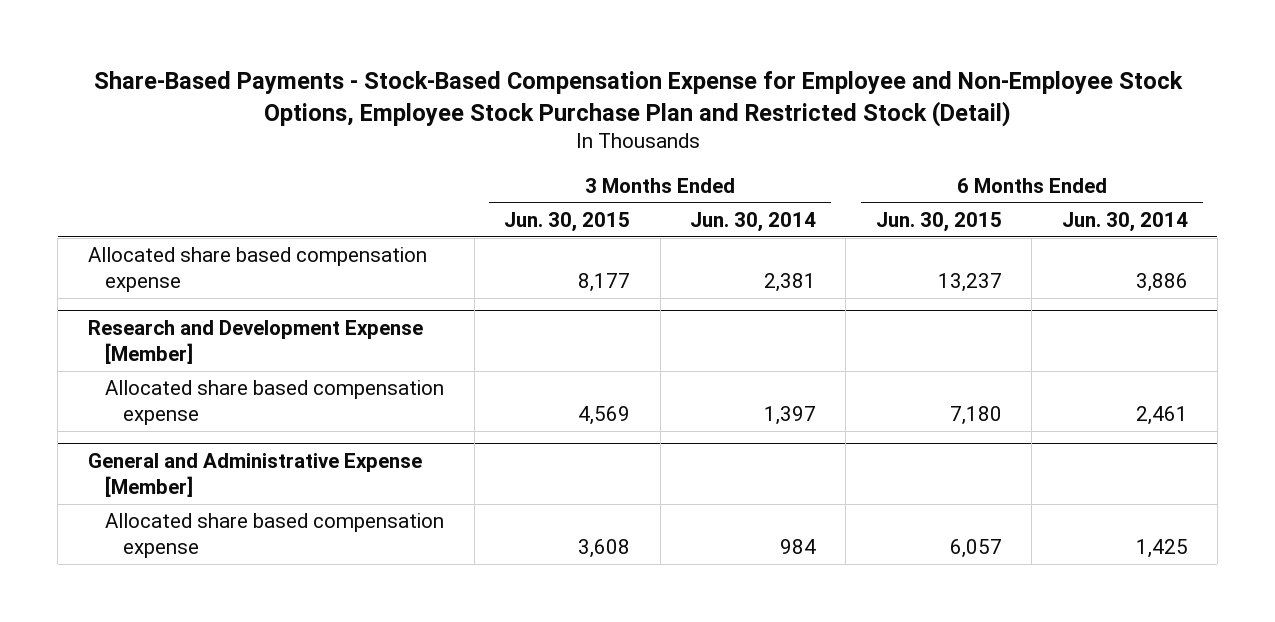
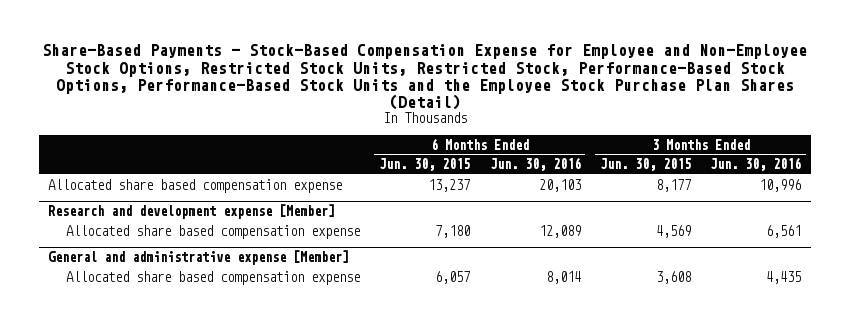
[93,71,1183,127] Share-Based Payments - Stock-Based Compensation Expense for Employee and Non-Employee Stock Options, Employee Stock Purchase Plan and Restricted Stock (Detail) -> [41,44,807,111] Share-Based Payments - Stock-Based Compensation Expense for Employee and Non-Employee Stock Options, Restricted Stock Units, Restricted Stock, Performance-Based Stock Options, Performance-Based Stock Units and the Employee Stock Purchase Plan Shares (Detail)
[689,211,816,232] Jun. 30, 2014 -> none
[1061,211,1188,232] Jun. 30, 2014 -> none
none -> [489,157,581,172] Jun. 30, 2016
none -> [710,157,802,172] Jun. 30, 2016
[87,320,423,365] Research and Development Expense [Member] -> [48,204,336,220] Research and development expense [Member]
[87,453,422,498] General and Administrative Expense [Member] -> [48,250,350,266] General and administrative expense [Member]

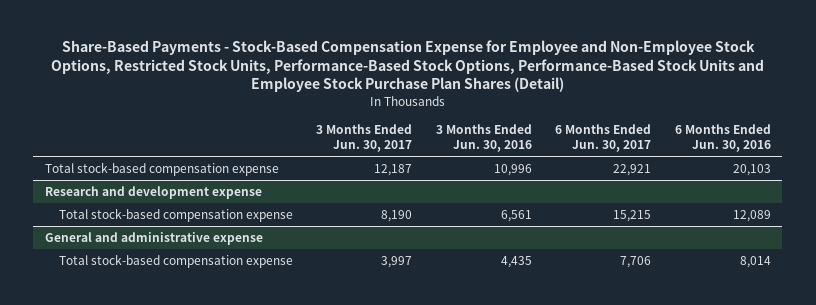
[41,44,807,111] Share-Based Payments - Stock-Based Compensation Expense for Employee and Non-Employee Stock Options, Restricted Stock Units, Restricted Stock, Performance-Based Stock Options, Performance-Based Stock Units and the Employee Stock Purchase Plan Shares (Detail) -> [50,39,764,93] Share-Based Payments - Stock-Based Compensation Expense for Employee and Non-Employee Stock Options, Restricted Stock Units, Performance-Based Stock Options, Performance-Based Stock Units and Employee Stock Purchase Plan Shares (Detail)
[379,158,471,172] Jun. 30, 2015 -> none
[600,158,692,172] Jun. 30, 2015 -> none
none -> [316,123,413,153] 3 Months Ended Jun. 30, 2017
none -> [555,123,652,153] 6 Months Ended Jun. 30, 2017
[48,179,343,194] Allocated share based compensation expense -> [44,161,279,176] Total stock-based compensation expense
[48,204,336,220] Research and development expense [Member] -> [44,185,262,199] Research and development expense
[65,225,360,240] Allocated share based compensation expense -> [58,207,293,222] Total stock-based compensation expense
[48,250,350,266] General and administrative expense [Member] -> [44,231,263,245] General and administrative expense
[65,271,360,286] Allocated share based compensation expense -> [58,253,293,268] Total stock-based compensation expense

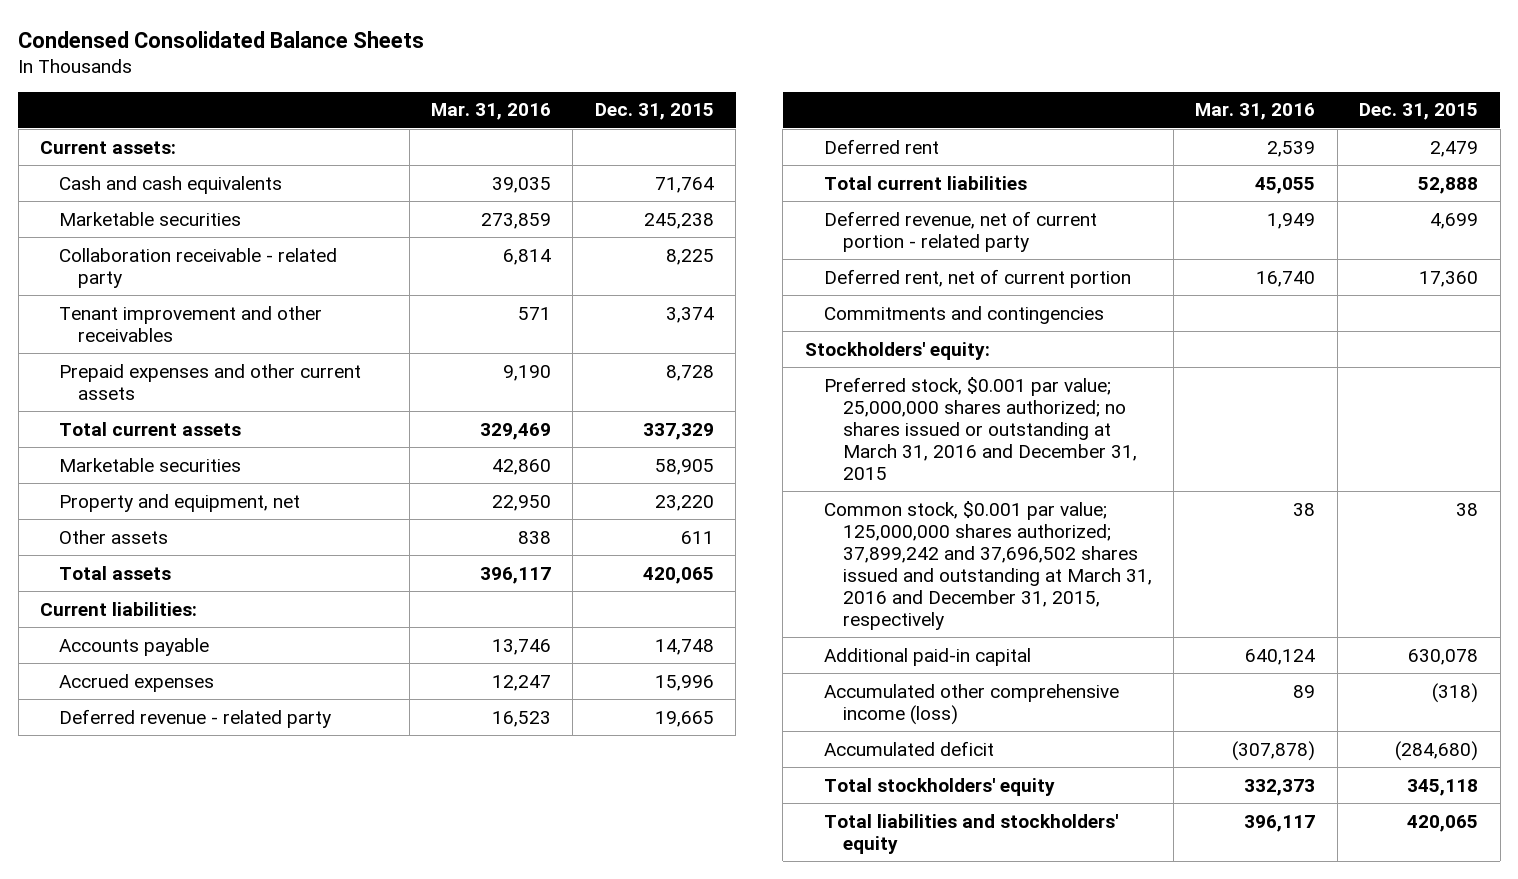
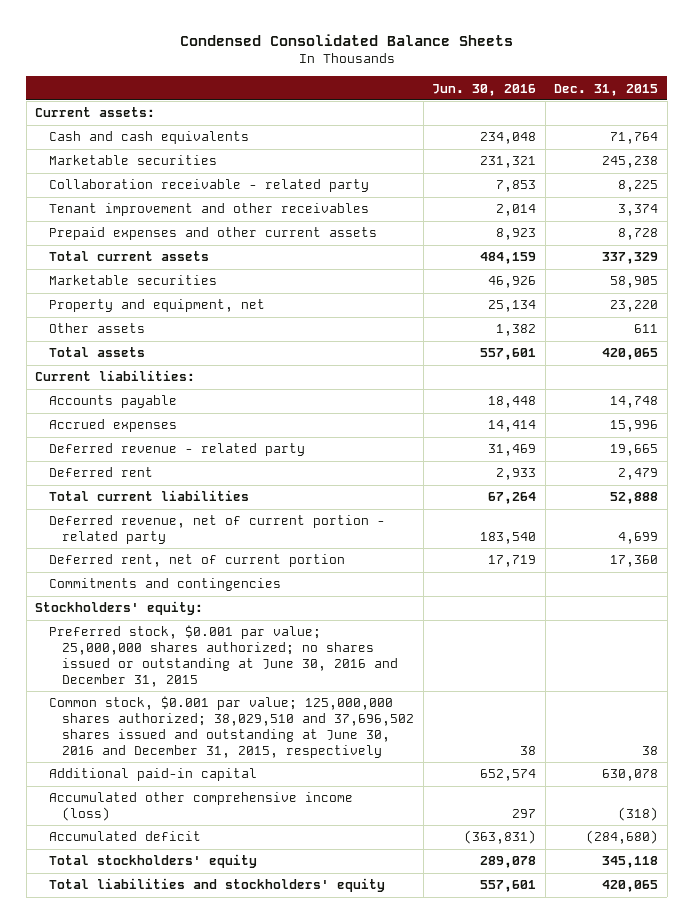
[430,103,551,121] Mar. 31, 2016 -> none
none -> [432,83,537,96] Jun. 30, 2016
[823,376,1137,481] Preferred stock, $0.001 par value; 25,000,000 shares authorized; no shares issued or outstanding at March 31, 2016 and December 31, 2015 -> [48,625,399,687] Preferred stock, $0.001 par value; 25,000,000 shares authorized; no shares issued or outstanding at June 30, 2016 and December 31, 2015
[823,500,1152,631] Common stock, $0.001 par value; 125,000,000 shares authorized; 37,899,242 and 37,696,502 shares issued and outstanding at March 31, 2016 and December 31, 2015, respectively -> [48,696,415,758] Common stock, $0.001 par value; 125,000,000 shares authorized; 38,029,510 and 37,696,502 shares issued and outstanding at June 30, 2016 and December 31, 2015, respectively

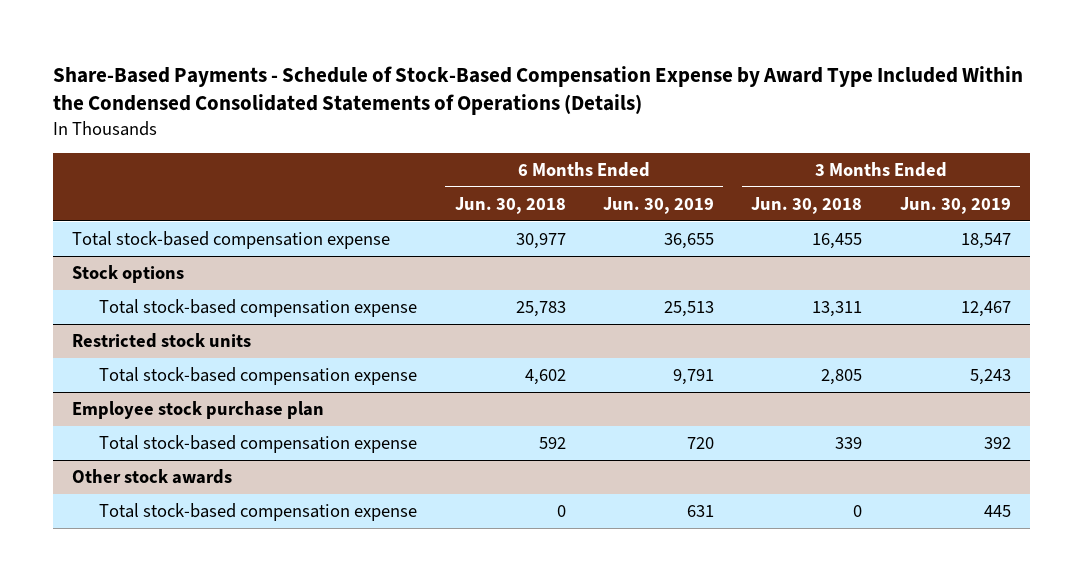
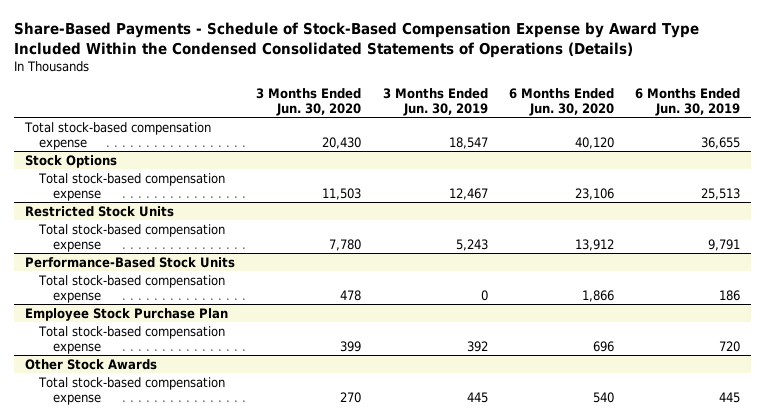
[454,196,566,214] Jun. 30, 2018 -> none
[751,196,863,214] Jun. 30, 2018 -> none
none -> [256,87,362,116] 3 Months Ended Jun. 30, 2020
none -> [508,87,614,116] 6 Months Ended Jun. 30, 2020
[72,264,185,283] Stock options -> [25,154,118,168] Stock Options
[72,332,252,348] Restricted stock units -> [25,205,175,217] Restricted Stock Units
none -> [25,256,236,268] Performance-Based Stock Units
none -> [38,274,226,303] Total stock-based compensation expense
[72,400,325,419] Employee stock purchase plan -> [25,307,229,321] Employee Stock Purchase Plan
[72,468,233,484] Other stock awards -> [25,358,158,370] Other Stock Awards
[686,504,714,517] 631 -> [719,391,741,403] 445

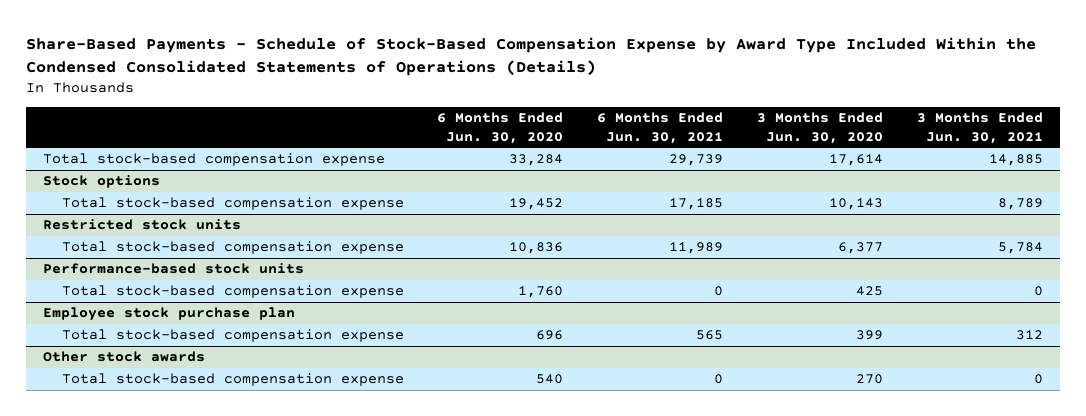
[382,87,488,116] 3 Months Ended Jun. 30, 2019 -> none
[635,87,741,116] 6 Months Ended Jun. 30, 2019 -> none
none -> [597,112,724,144] 6 Months Ended Jun. 30, 2021
none -> [916,112,1043,144] 3 Months Ended Jun. 30, 2021
[322,136,362,149] 20,430 -> [829,154,884,167] 17,614
[574,136,614,149] 40,120 -> [509,154,564,167] 33,284
[25,154,118,168] Stock Options -> [43,175,161,189] Stock options
[322,187,362,200] 11,503 -> [829,198,884,211] 10,143
[574,187,614,200] 23,106 -> [509,198,564,211] 19,452
[25,205,175,217] Restricted Stock Units -> [43,219,242,231] Restricted stock units
[329,238,362,251] 7,780 -> [838,242,884,255] 6,377
[574,238,614,251] 13,912 -> [509,242,564,255] 10,836
[25,256,236,268] Performance-Based Stock Units -> [43,263,305,275] Performance-based stock units
[340,289,362,301] 478 -> [856,286,884,297] 425
[581,289,614,302] 1,866 -> [518,286,564,299] 1,760
[25,307,229,321] Employee Stock Purchase Plan -> [43,307,296,322] Employee stock purchase plan
[25,358,158,370] Other Stock Awards -> [43,351,206,363] Other stock awards

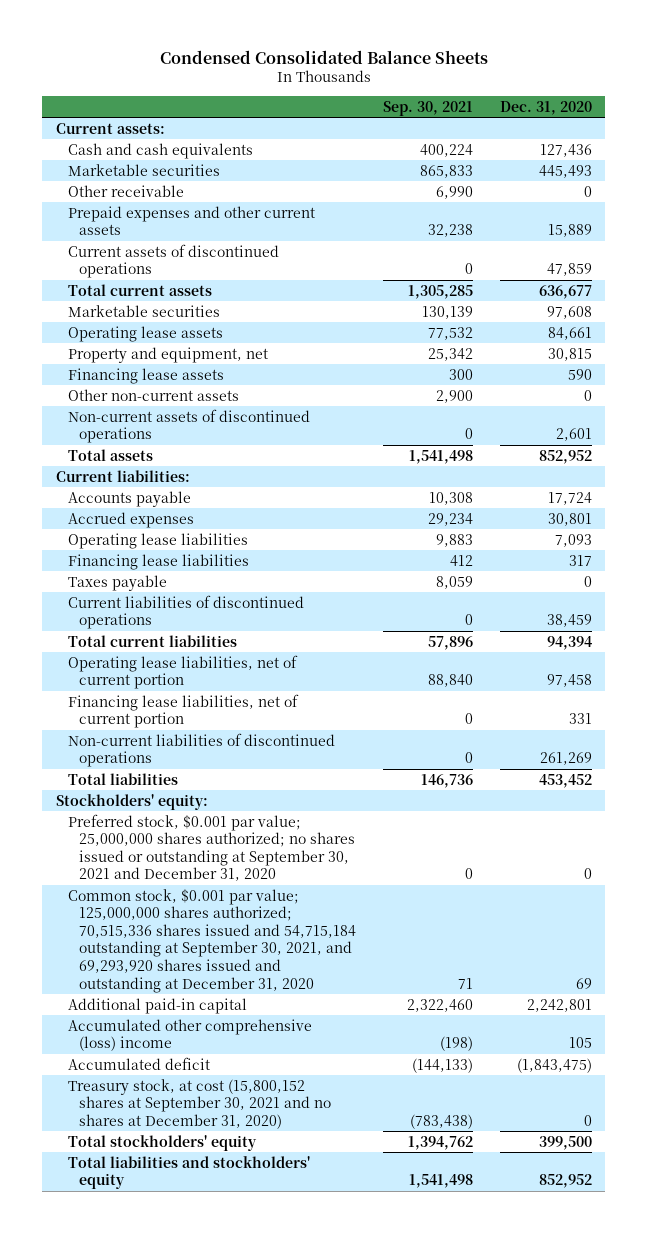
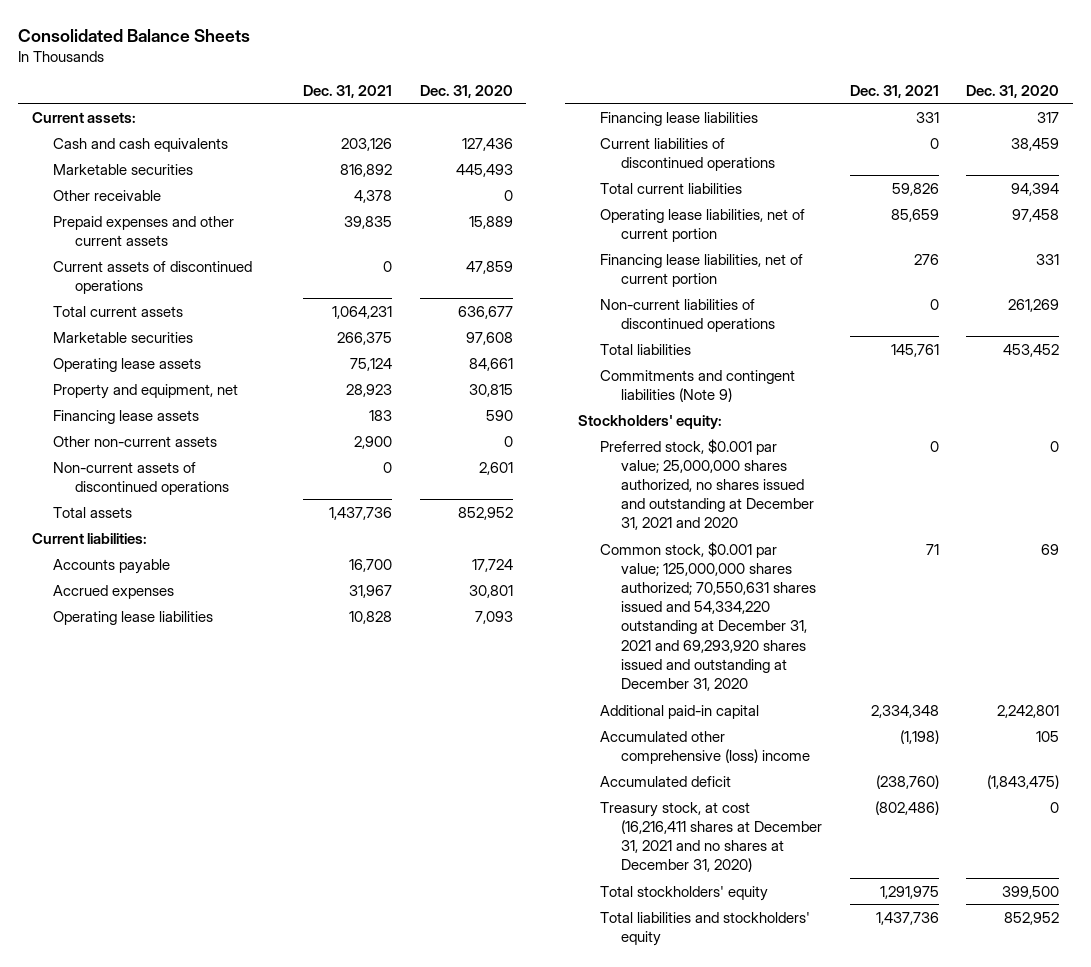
[159,49,488,64] Condensed Consolidated Balance Sheets -> [17,28,250,42] Consolidated Balance Sheets
[383,100,474,116] Sep. 30, 2021 -> none
none -> [303,84,393,98] Dec. 31, 2021
[67,574,167,591] Taxes payable -> none
none -> [599,369,795,402] Commitments and contingent liabilities (Note 9)
[67,813,356,882] Preferred stock, $0.001 par value; 25,000,000 shares authorized; no shares issued or outstanding at September 30, 2021 and December 31, 2020 -> [599,438,815,531] Preferred stock, $0.001 par value; 25,000,000 shares authorized, no shares issued and outstanding at December 31, 2021 and 2020
[67,888,357,993] Common stock, $0.001 par value; 125,000,000 shares authorized; 70,515,336 shares issued and 54,715,184 outstanding at September 30, 2021, and 69,293,920 shares issued and outstanding at December 31, 2020 -> [599,541,817,692] Common stock, $0.001 par value; 125,000,000 shares authorized; 70,550,631 shares issued and 54,334,220 outstanding at December 31, 2021 and 69,293,920 shares issued and outstanding at December 31, 2020
[67,1078,332,1129] Treasury stock, at cost (15,800,152 shares at September 30, 2021 and no shares at December 31, 2020) -> [599,801,823,873] Treasury stock, at cost (16,216,411 shares at December 31, 2021 and no shares at December 31, 2020)

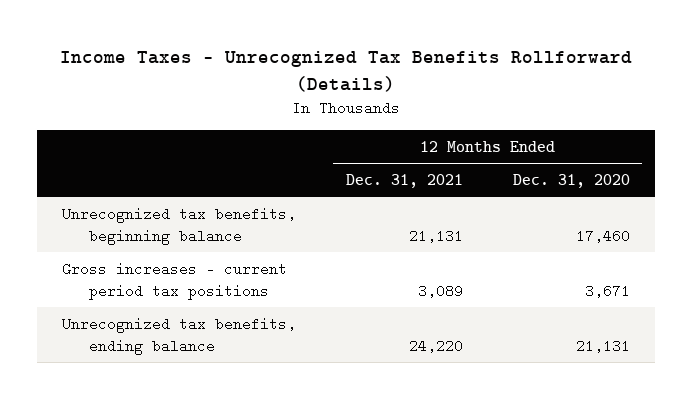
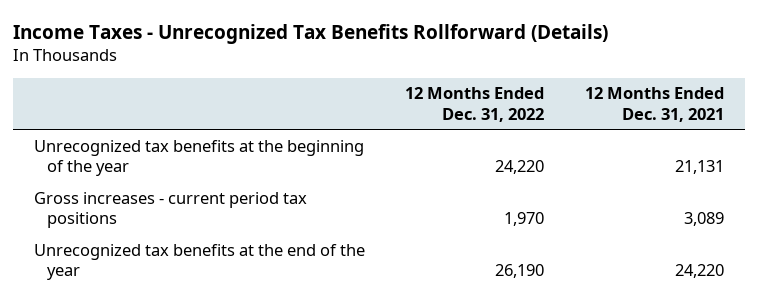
[512,173,630,188] Dec. 31, 2020 -> none
none -> [405,87,545,122] 12 Months Ended Dec. 31, 2022
[61,206,296,245] Unrecognized tax benefits, beginning balance -> [33,139,364,176] Unrecognized tax benefits at the beginning of the year
[61,316,296,355] Unrecognized tax benefits, ending balance -> [33,243,365,280] Unrecognized tax benefits at the end of the year

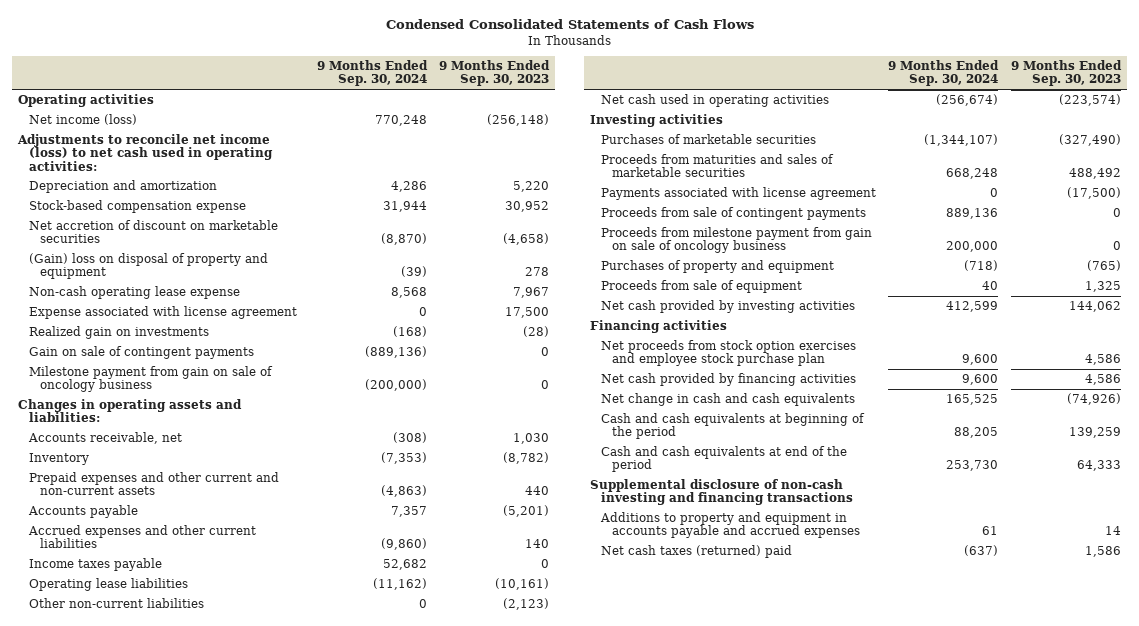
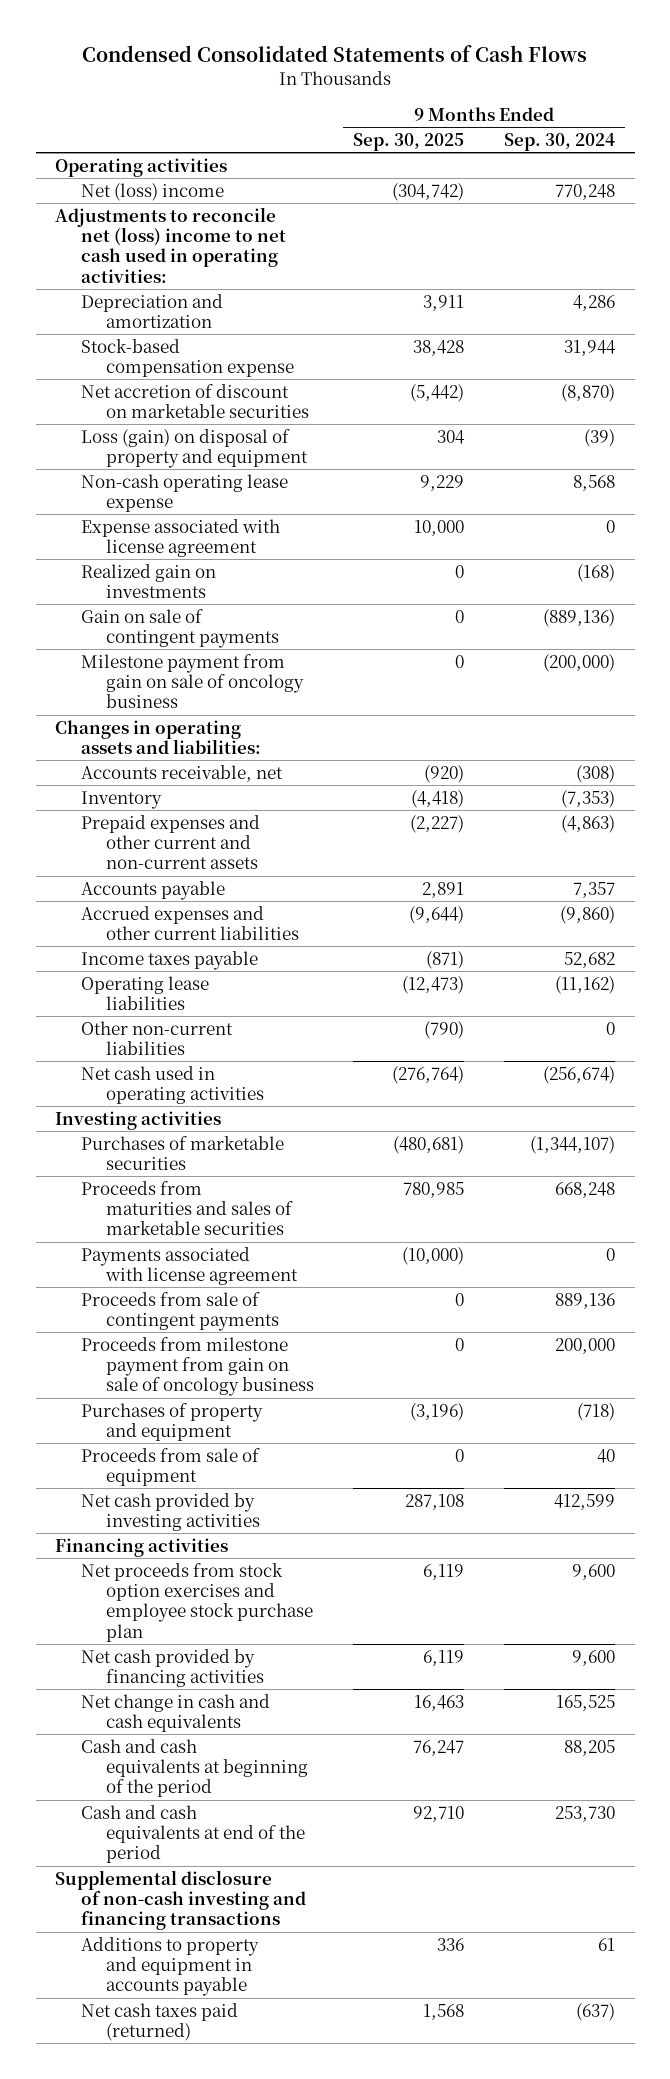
[439,59,551,87] 9 Months Ended Sep. 30, 2023 -> none
none -> [353,132,465,151] Sep. 30, 2025
[29,114,138,126] Net income (loss) -> [80,182,224,201] Net (loss) income
[17,134,274,171] Adjustments to reconcile net income (loss) to net cash used in operating activities: -> [55,206,286,283] Adjustments to reconcile net (loss) income to net cash used in operating activities:
[29,253,269,280] (Gain) loss on disposal of property and equipment -> [80,428,308,469] Loss (gain) on disposal of property and equipment
[599,512,861,539] Additions to property and equipment in accounts payable and accrued expenses -> [80,1936,259,1997] Additions to property and equipment in accounts payable
[600,545,792,559] Net cash taxes (returned) paid -> [80,2002,238,2042] Net cash taxes paid (returned)

